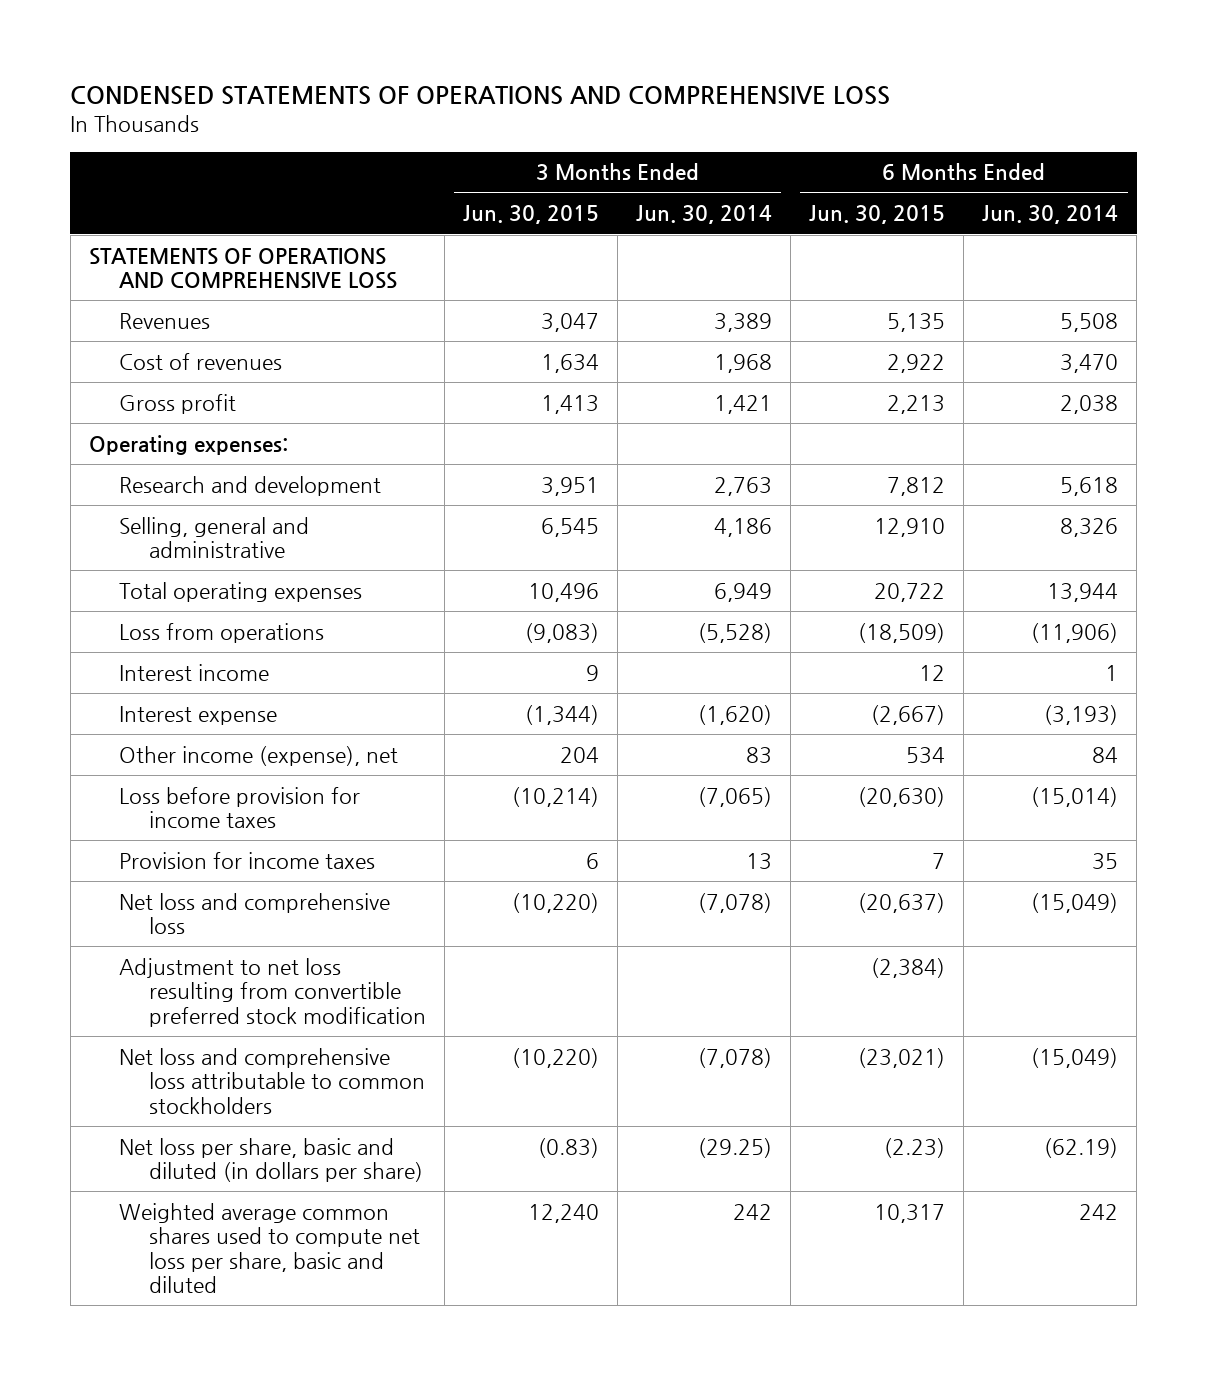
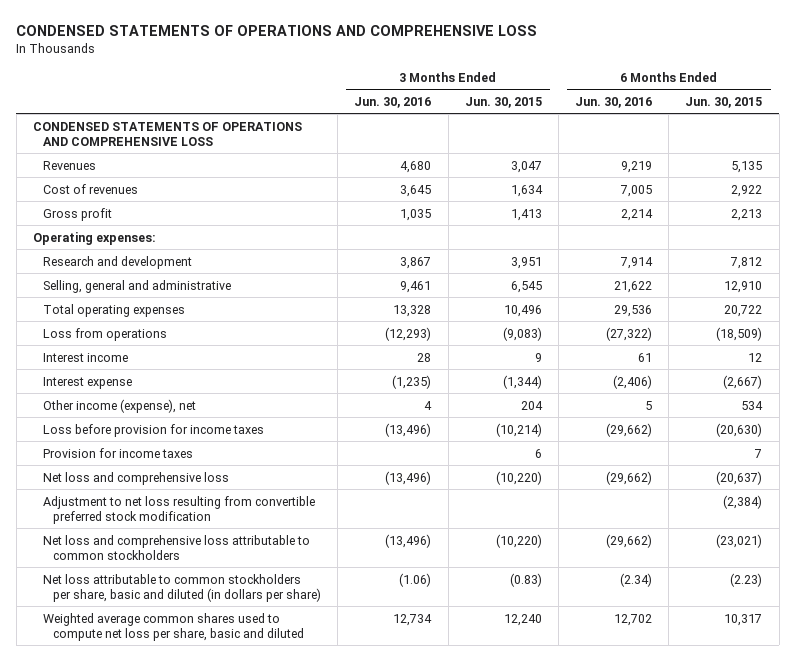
[636,205,773,225] Jun. 30, 2014 -> none
[982,205,1119,225] Jun. 30, 2014 -> none
none -> [354,96,432,108] Jun. 30, 2016
none -> [575,96,653,108] Jun. 30, 2016
[88,247,397,290] STATEMENTS OF OPERATIONS AND COMPREHENSIVE LOSS -> [32,121,302,146] CONDENSED STATEMENTS OF OPERATIONS AND COMPREHENSIVE LOSS
[118,1137,423,1183] Net loss per share, basic and diluted (in dollars per share) -> [42,573,322,602] Net loss attributable to common stockholders per share, basic and diluted (in dollars per share)

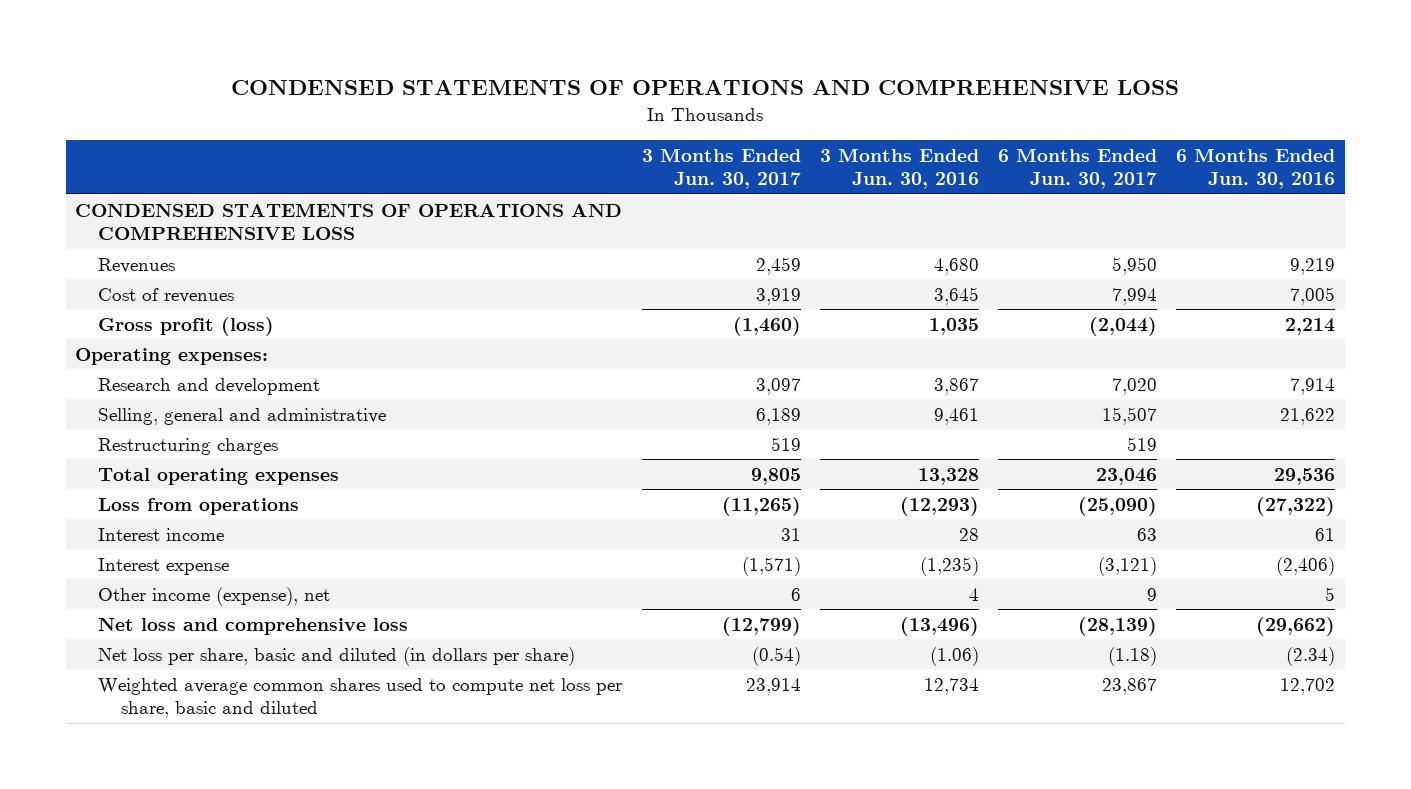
[464,96,542,108] Jun. 30, 2015 -> none
[685,96,763,108] Jun. 30, 2015 -> none
none -> [641,147,801,190] 3 Months Ended Jun. 30, 2017
none -> [998,147,1158,190] 6 Months Ended Jun. 30, 2017
[42,207,112,221] Gross profit -> [98,316,275,336] Gross profit (loss)
none -> [98,437,279,455] Restructuring charges
[42,423,264,437] Loss before provision for income taxes -> none
[42,447,193,458] Provision for income taxes -> none
[42,495,315,524] Adjustment to net loss resulting from convertible preferred stock modification -> none
[42,534,310,560] Net loss and comprehensive loss attributable to common stockholders -> none
[42,573,322,602] Net loss attributable to common stockholders per share, basic and diluted (in dollars per share) -> [98,646,576,666] Net loss per share, basic and diluted (in dollars per share)

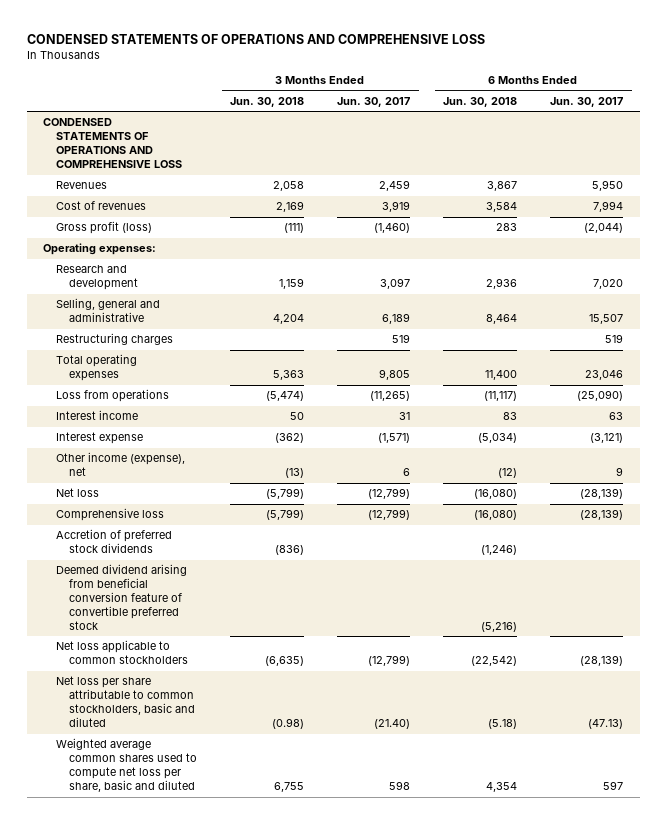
[819,147,979,190] 3 Months Ended Jun. 30, 2016 -> none
[1176,147,1336,190] 6 Months Ended Jun. 30, 2016 -> none
none -> [230,96,305,107] Jun. 30, 2018
none -> [443,96,518,107] Jun. 30, 2018
[98,617,409,635] Net loss and comprehensive loss -> [56,488,100,498] Net loss
none -> [56,508,165,522] Comprehensive loss
none -> [56,529,173,554] Accretion of preferred stock dividends
none -> [56,564,188,631] Deemed dividend arising from beneficial conversion feature of convertible preferred stock
none -> [56,640,189,665] Net loss applicable to common stockholders
[98,646,576,666] Net loss per share, basic and diluted (in dollars per share) -> [56,676,196,728] Net loss per share attributable to common stockholders, basic and diluted
[751,646,801,666] (0.54) -> [374,719,411,730] (21.40)
[1108,646,1158,666] (1.18) -> [588,719,624,730] (47.13)
[745,677,801,695] 23,914 -> [389,781,411,791] 598
[1102,677,1158,695] 23,867 -> [603,781,624,791] 597

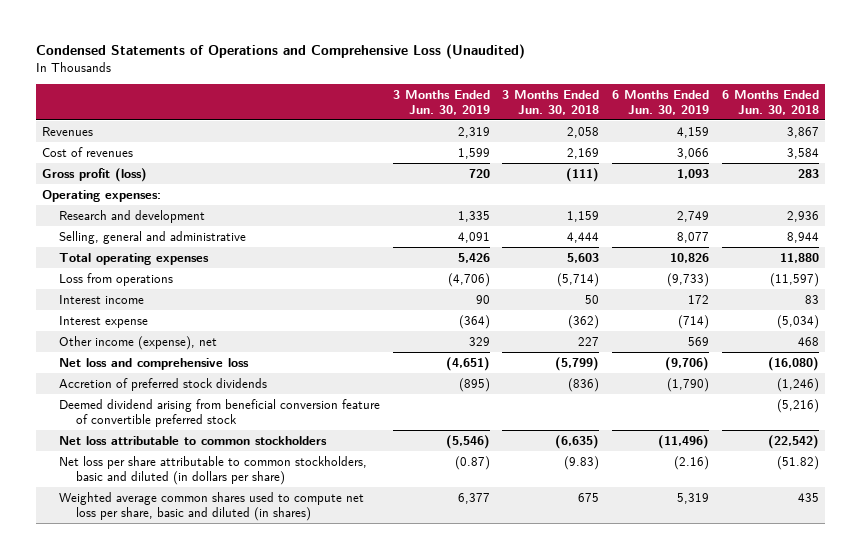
[26,33,485,44] CONDENSED STATEMENTS OF OPERATIONS AND COMPREHENSIVE LOSS -> [35,44,525,60] Condensed Statements of Operations and Comprehensive Loss (Unaudited)
[337,96,411,107] Jun. 30, 2017 -> none
[550,96,624,107] Jun. 30, 2017 -> none
none -> [392,89,490,115] 3 Months Ended Jun. 30, 2019
none -> [612,89,710,115] 6 Months Ended Jun. 30, 2019
[43,118,183,169] CONDENSED STATEMENTS OF OPERATIONS AND COMPREHENSIVE LOSS -> none
[56,333,174,346] Restructuring charges -> none
[273,314,305,325] 4,204 -> [567,231,600,243] 4,444
[486,314,518,325] 8,464 -> [786,231,819,243] 8,944
[273,370,305,381] 5,363 -> [567,252,600,263] 5,603
[485,370,518,381] 11,400 -> [779,252,819,263] 11,880
[266,391,305,402] (5,474) -> [557,272,600,287] (5,714)
[484,391,518,402] (11,117) -> [769,272,819,287] (11,597)
[56,508,165,522] Comprehensive loss -> none
[285,468,305,479] (13) -> [578,336,600,346] 227
[498,468,518,479] (12) -> [797,336,819,346] 468
[56,488,100,498] Net loss -> [58,357,249,370] Net loss and comprehensive loss
[56,640,189,665] Net loss applicable to common stockholders -> [58,435,327,445] Net loss attributable to common stockholders
[56,676,196,728] Net loss per share attributable to common stockholders, basic and diluted -> [58,455,367,485] Net loss per share attributable to common stockholders, basic and diluted (in dollars per share)
[272,718,305,730] (0.98) -> [564,455,600,470] (9.83)
[488,719,518,730] (5.18) -> [776,455,819,470] (51.82)
[56,738,198,793] Weighted average common shares used to compute net loss per share, basic and diluted -> [58,491,364,521] Weighted average common shares used to compute net loss per share, basic and diluted (in shares)
[274,782,305,793] 6,755 -> [578,492,600,502] 675
[486,782,518,793] 4,354 -> [797,492,819,502] 435

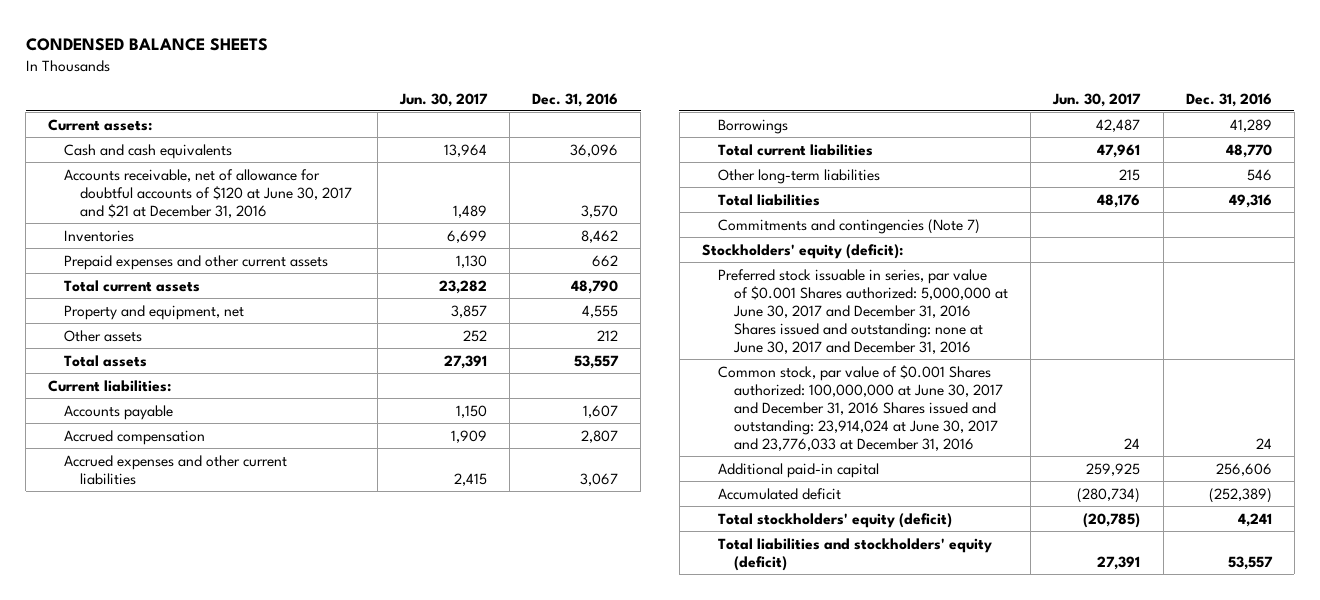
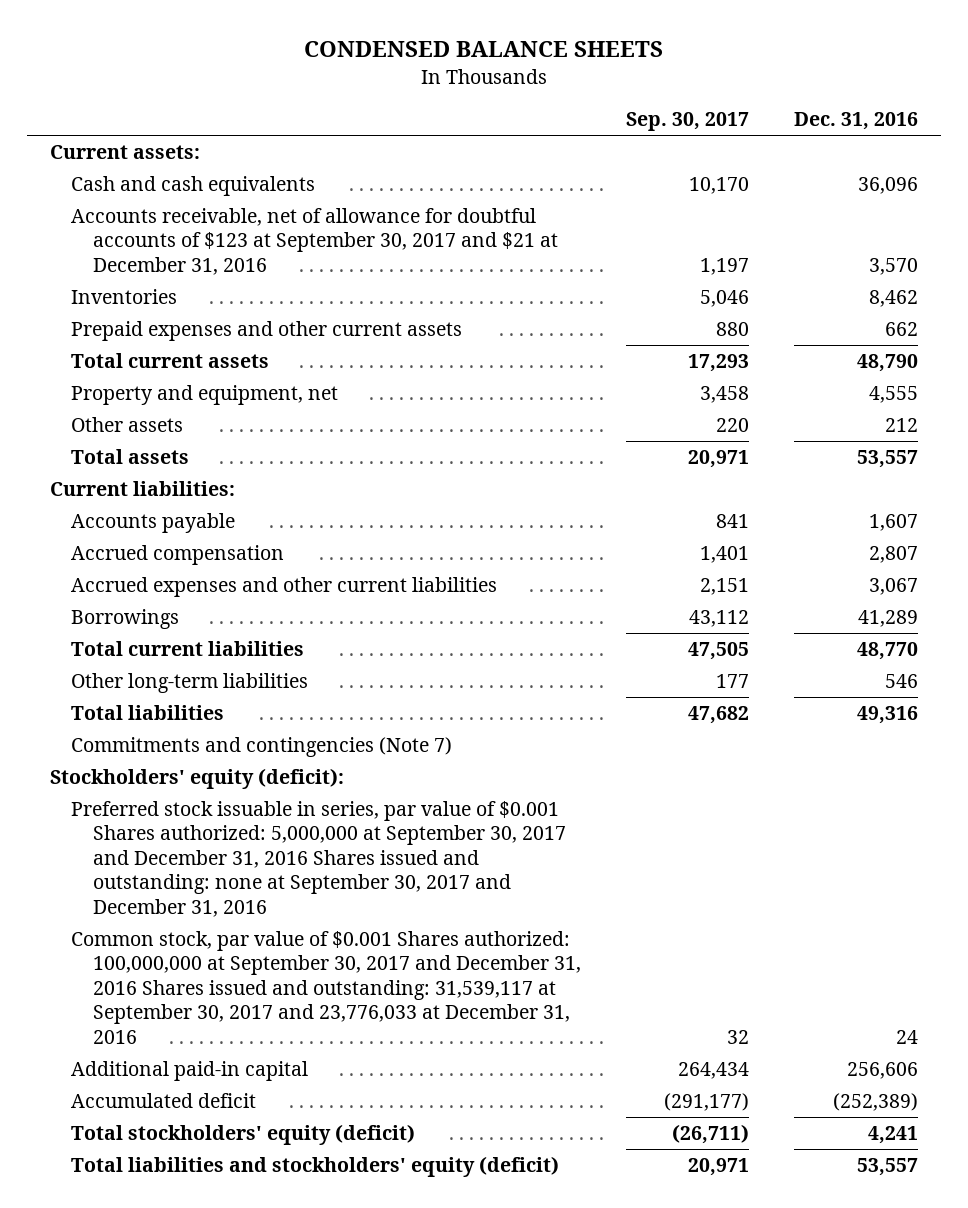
[398,92,488,107] Jun. 30, 2017 -> none
none -> [626,112,750,132] Sep. 30, 2017
[64,168,353,218] Accounts receivable, net of allowance for doubtful accounts of $120 at June 30, 2017 and $21 at December 31, 2016 -> [71,208,559,275] Accounts receivable, net of allowance for doubtful accounts of $123 at September 30, 2017 and $21 at December 31, 2016
[718,268,1008,354] Preferred stock issuable in series, par value of $0.001 Shares authorized: 5,000,000 at June 30, 2017 and December 31, 2016 Shares issued and outstanding: none at June 30, 2017 and December 31, 2016 -> [71,801,567,917] Preferred stock issuable in series, par value of $0.001 Shares authorized: 5,000,000 at September 30, 2017 and December 31, 2016 Shares issued and outstanding: none at September 30, 2017 and December 31, 2016
[718,364,1003,451] Common stock, par value of $0.001 Shares authorized: 100,000,000 at June 30, 2017 and December 31, 2016 Shares issued and outstanding: 23,914,024 at June 30, 2017 and 23,776,033 at December 31, 2016 -> [71,931,582,1044] Common stock, par value of $0.001 Shares authorized: 100,000,000 at September 30, 2017 and December 31, 2016 Shares issued and outstanding: 31,539,117 at September 30, 2017 and 23,776,033 at December 31, 2016

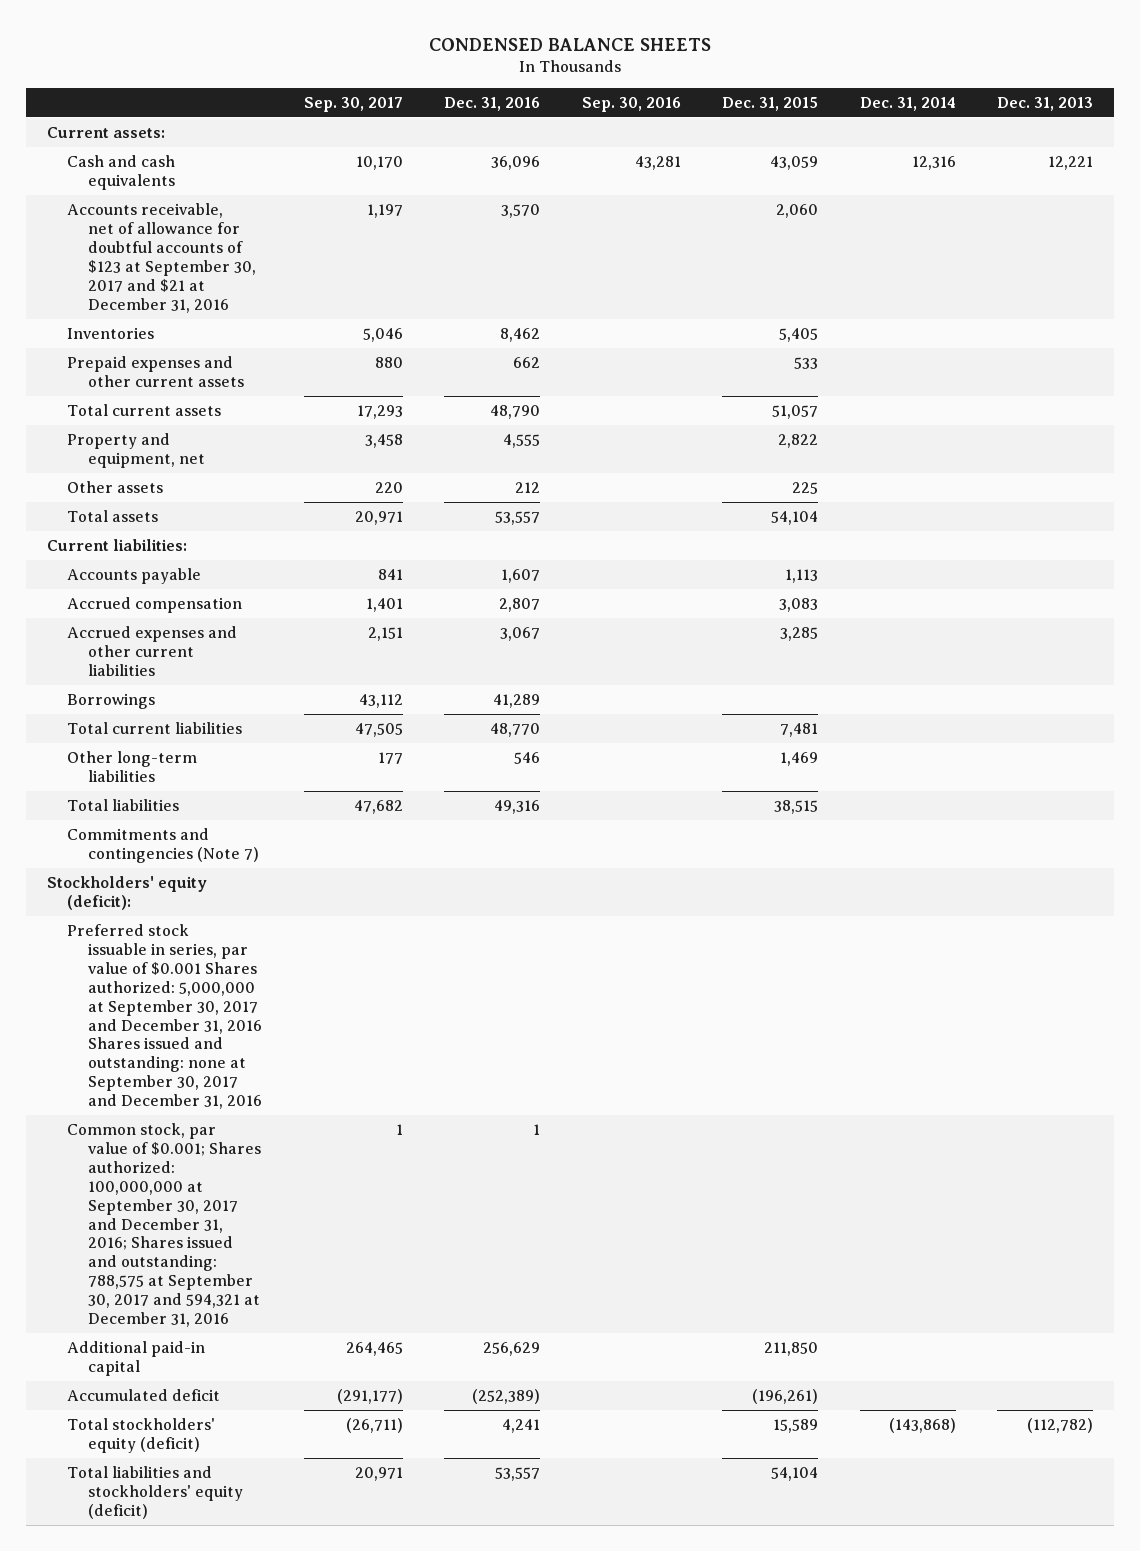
none -> [581,96,681,112] Sep. 30, 2016
none -> [722,96,819,111] Dec. 31, 2015
none -> [859,96,956,111] Dec. 31, 2014
none -> [997,96,1094,111] Dec. 31, 2013
[71,931,582,1044] Common stock, par value of $0.001 Shares authorized: 100,000,000 at September 30, 2017 and December 31, 2016 Shares issued and outstanding: 31,539,117 at September 30, 2017 and 23,776,033 at December 31, 2016 -> [67,1122,261,1328] Common stock, par value of $0.001; Shares authorized: 100,000,000 at September 30, 2017 and December 31, 2016; Shares issued and outstanding: 788,575 at September 30, 2017 and 594,321 at December 31, 2016
[727,1029,750,1044] 32 -> [395,1123,403,1135] 1
[896,1029,919,1044] 24 -> [533,1123,541,1135] 1
[678,1062,750,1080] 264,434 -> [345,1341,403,1356] 264,465
[847,1062,919,1080] 256,606 -> [483,1341,541,1356] 256,629

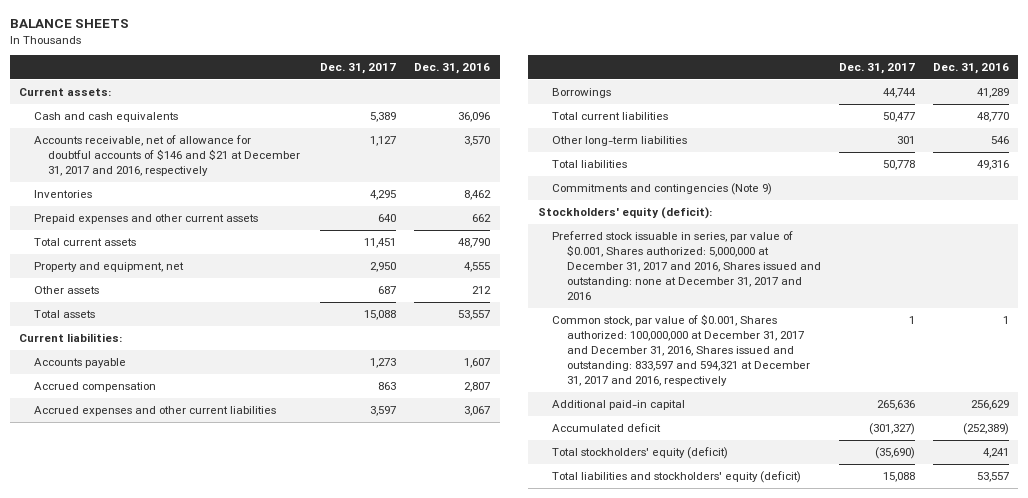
[429,37,712,51] CONDENSED BALANCE SHEETS -> [10,18,130,28] BALANCE SHEETS
[303,96,403,112] Sep. 30, 2017 -> none
[581,96,681,112] Sep. 30, 2016 -> none
[722,96,819,111] Dec. 31, 2015 -> none
[859,96,956,111] Dec. 31, 2014 -> none
[997,96,1094,111] Dec. 31, 2013 -> none
none -> [320,63,397,75] Dec. 31, 2017
[67,202,256,313] Accounts receivable, net of allowance for doubtful accounts of $123 at September 30, 2017 and $21 at December 31, 2016 -> [33,135,301,176] Accounts receivable, net of allowance for doubtful accounts of $146 and $21 at December 31, 2017 and 2016, respectively
[67,827,259,863] Commitments and contingencies (Note 7) -> [552,183,773,196] Commitments and contingencies (Note 9)
[67,923,262,1110] Preferred stock issuable in series, par value of $0.001 Shares authorized: 5,000,000 at September 30, 2017 and December 31, 2016 Shares issued and outstanding: none at September 30, 2017 and December 31, 2016 -> [552,231,821,300] Preferred stock issuable in series, par value of $0.001, Shares authorized: 5,000,000 at December 31, 2017 and 2016, Shares issued and outstanding: none at December 31, 2017 and 2016
[67,1122,261,1328] Common stock, par value of $0.001; Shares authorized: 100,000,000 at September 30, 2017 and December 31, 2016; Shares issued and outstanding: 788,575 at September 30, 2017 and 594,321 at December 31, 2016 -> [552,314,810,386] Common stock, par value of $0.001, Shares authorized: 100,000,000 at December 31, 2017 and December 31, 2016, Shares issued and outstanding: 833,597 and 594,321 at December 31, 2017 and 2016, respectively

